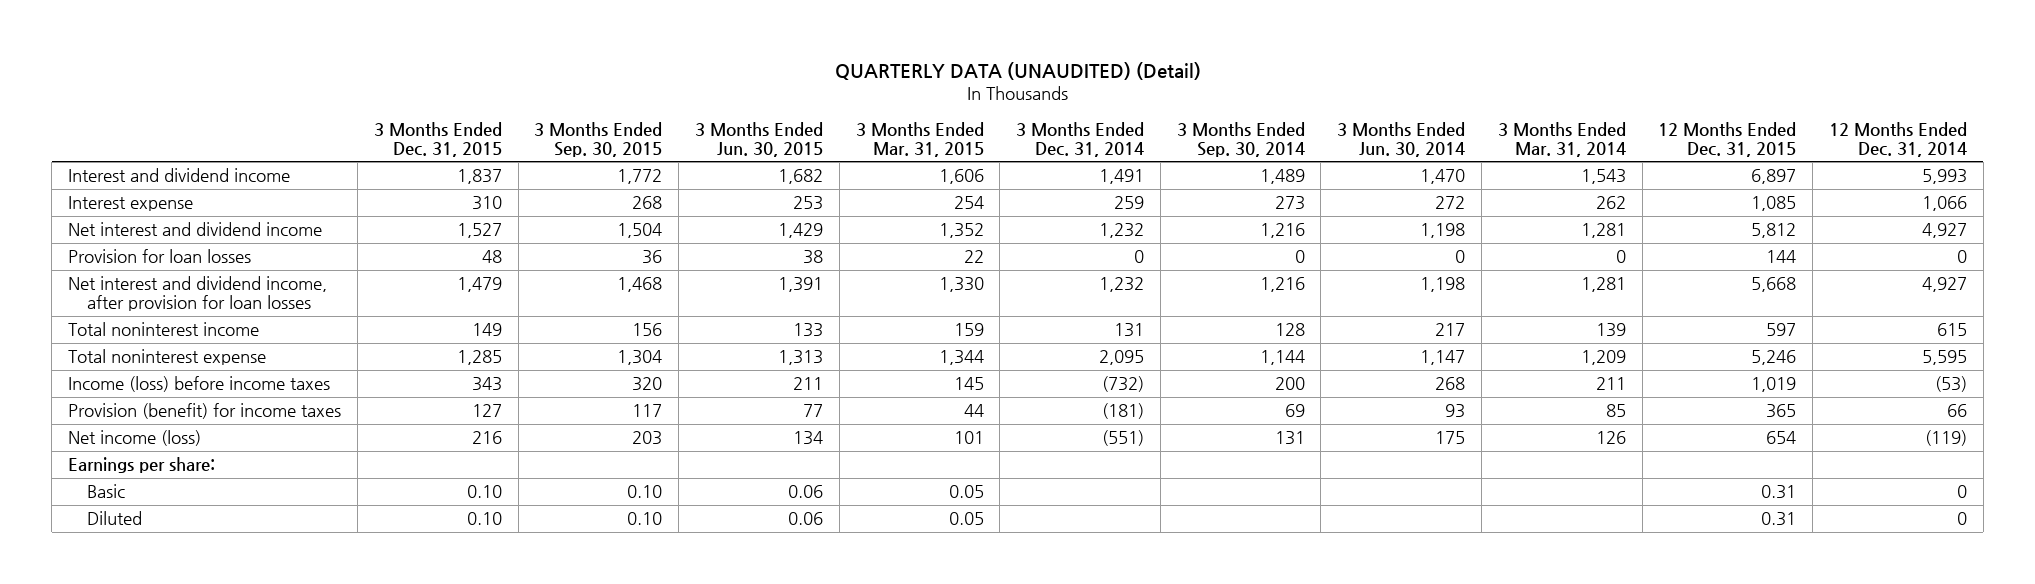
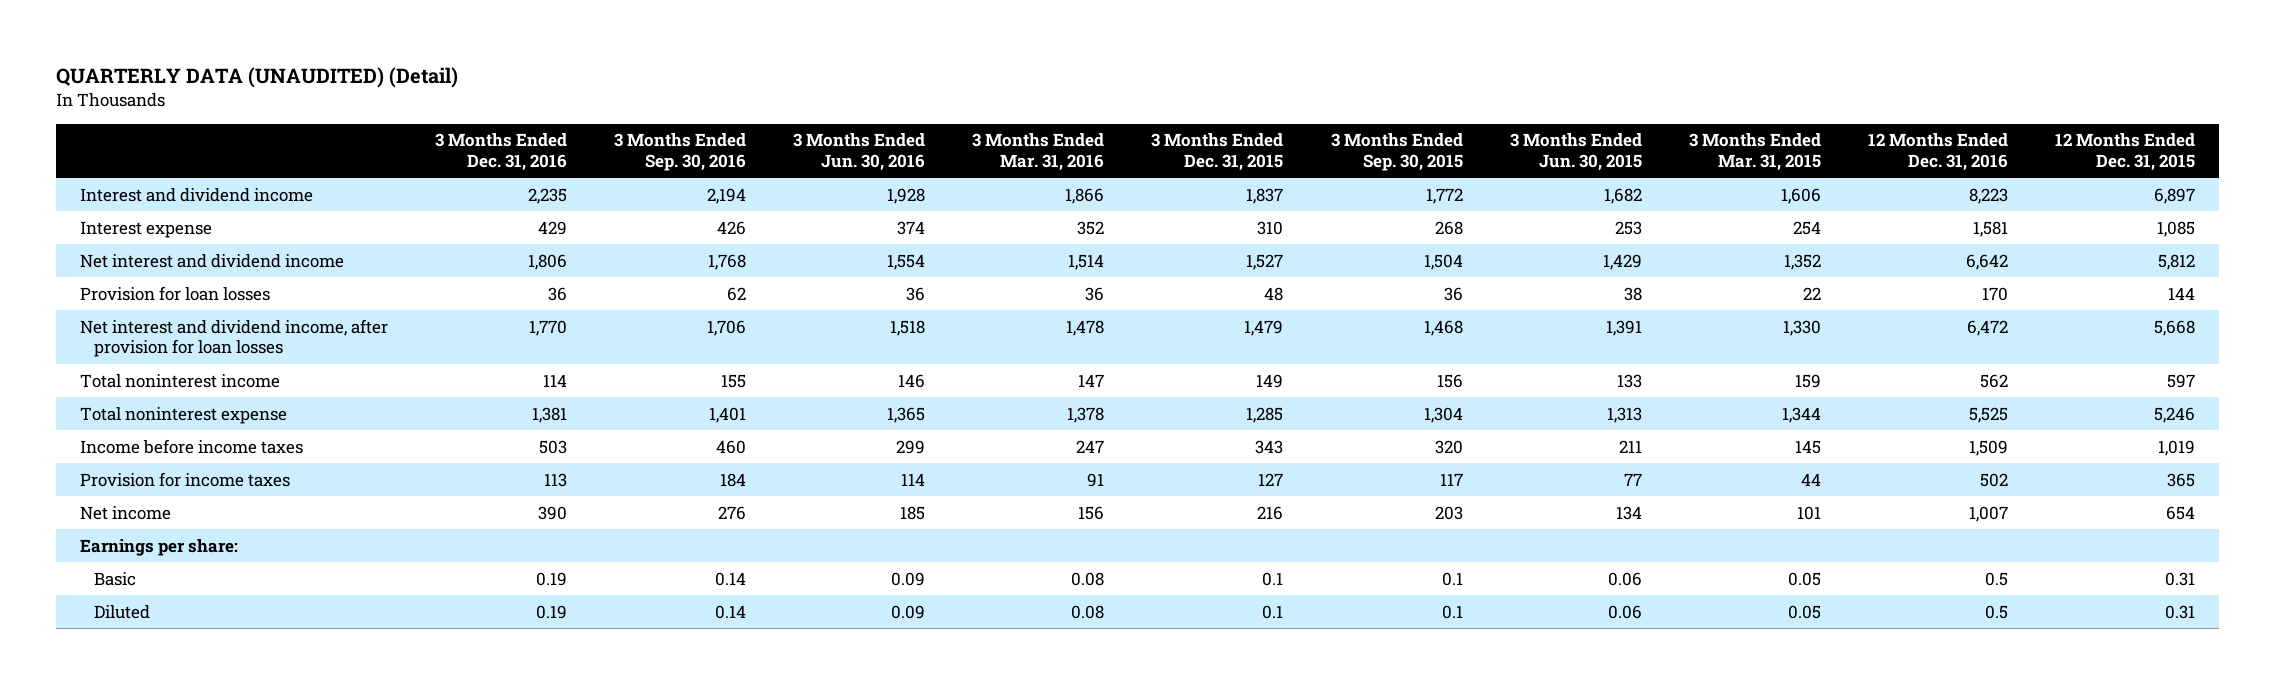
[1016,121,1145,157] 3 Months Ended Dec. 31, 2014 -> none
[1176,121,1305,157] 3 Months Ended Sep. 30, 2014 -> none
[1337,121,1466,157] 3 Months Ended Jun. 30, 2014 -> none
[1497,121,1626,157] 3 Months Ended Mar. 31, 2014 -> none
[1829,121,1968,157] 12 Months Ended Dec. 31, 2014 -> none
none -> [434,133,567,171] 3 Months Ended Dec. 31, 2016
none -> [614,133,747,171] 3 Months Ended Sep. 30, 2016
none -> [793,133,926,171] 3 Months Ended Jun. 30, 2016
none -> [972,133,1105,171] 3 Months Ended Mar. 31, 2016
none -> [1867,133,2008,171] 12 Months Ended Dec. 31, 2016
[68,376,331,393] Income (loss) before income taxes -> [79,438,303,454] Income before income taxes
[68,403,342,420] Provision (benefit) for income taxes -> [79,471,290,487] Provision for income taxes
[68,430,202,447] Net income (loss) -> [79,505,171,520] Net income
[466,485,502,499] 0.10 -> [1262,571,1284,586] 0.1
[627,485,663,499] 0.10 -> [1441,571,1463,586] 0.1
[466,512,502,526] 0.10 -> [1262,604,1284,619] 0.1
[627,512,663,526] 0.10 -> [1441,604,1463,619] 0.1

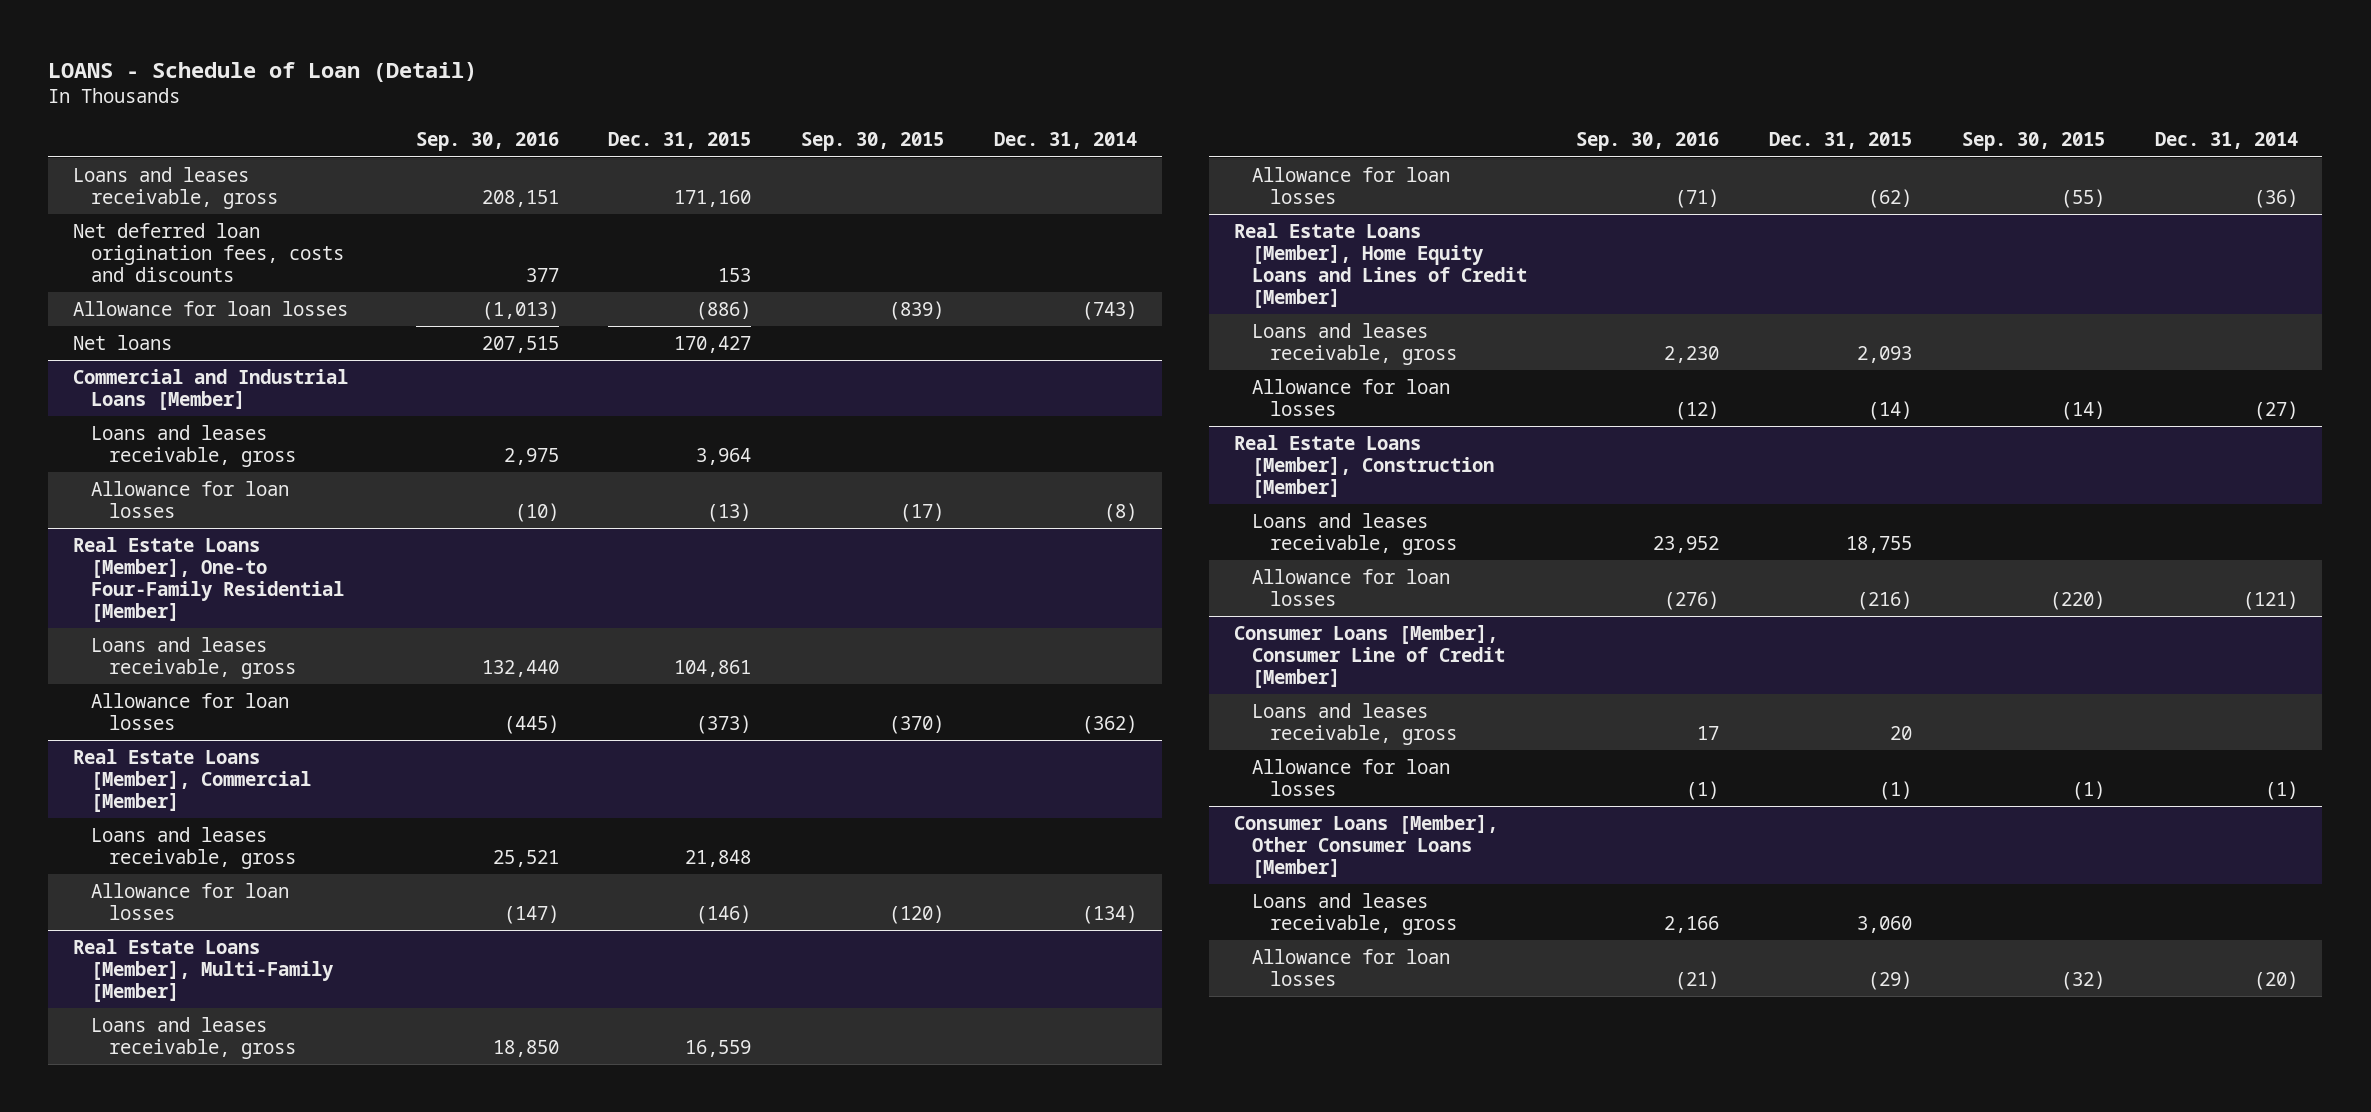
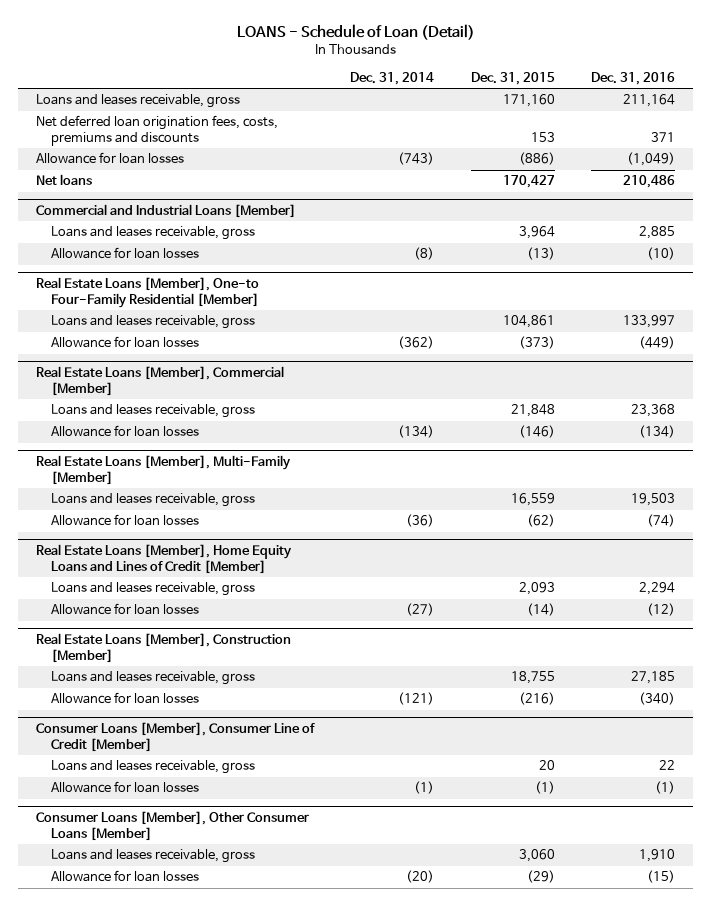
[415,132,559,152] Sep. 30, 2016 -> none
[801,132,945,152] Sep. 30, 2015 -> none
none -> [591,71,676,85] Dec. 31, 2016
[73,222,344,282] Net deferred loan origination fees, costs and discounts -> [35,115,278,146] Net deferred loan origination fees, costs, premiums and discounts

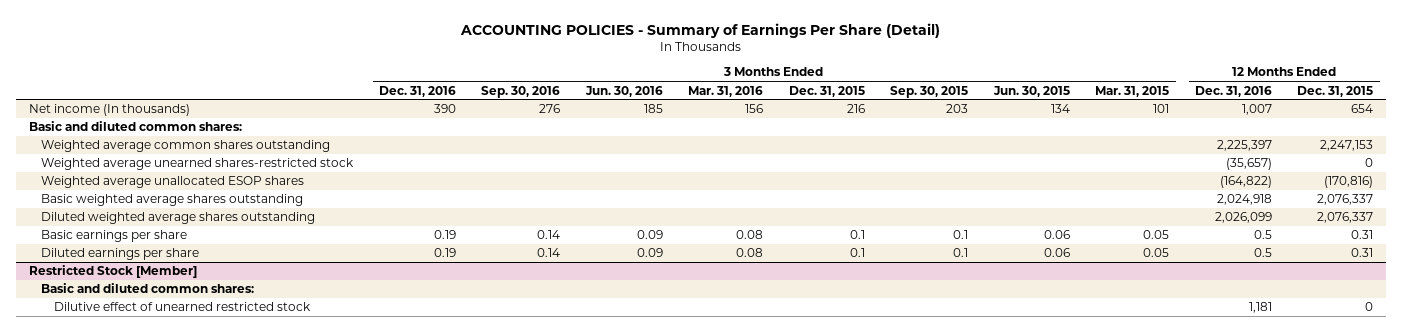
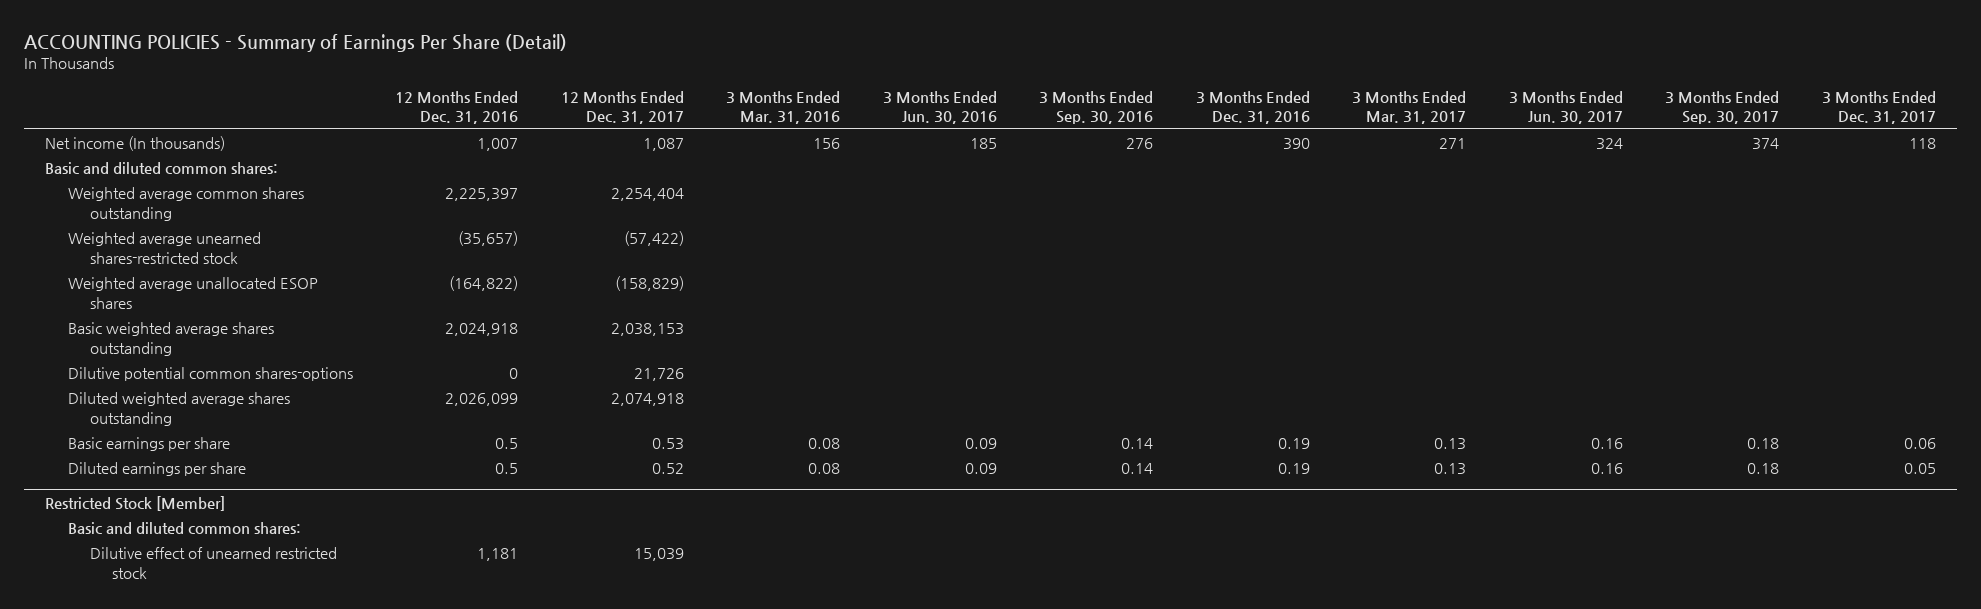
[788,85,865,97] Dec. 31, 2015 -> none
[890,85,969,98] Sep. 30, 2015 -> none
[992,85,1070,97] Jun. 30, 2015 -> none
[1095,85,1170,97] Mar. 31, 2015 -> none
[1297,85,1374,97] Dec. 31, 2015 -> none
none -> [560,90,684,125] 12 Months Ended Dec. 31, 2017
none -> [1352,90,1467,125] 3 Months Ended Mar. 31, 2017
none -> [1508,90,1623,125] 3 Months Ended Jun. 30, 2017
none -> [1665,90,1780,125] 3 Months Ended Sep. 30, 2017
none -> [1821,90,1936,125] 3 Months Ended Dec. 31, 2017
none -> [67,366,353,381] Dilutive potential common shares-options

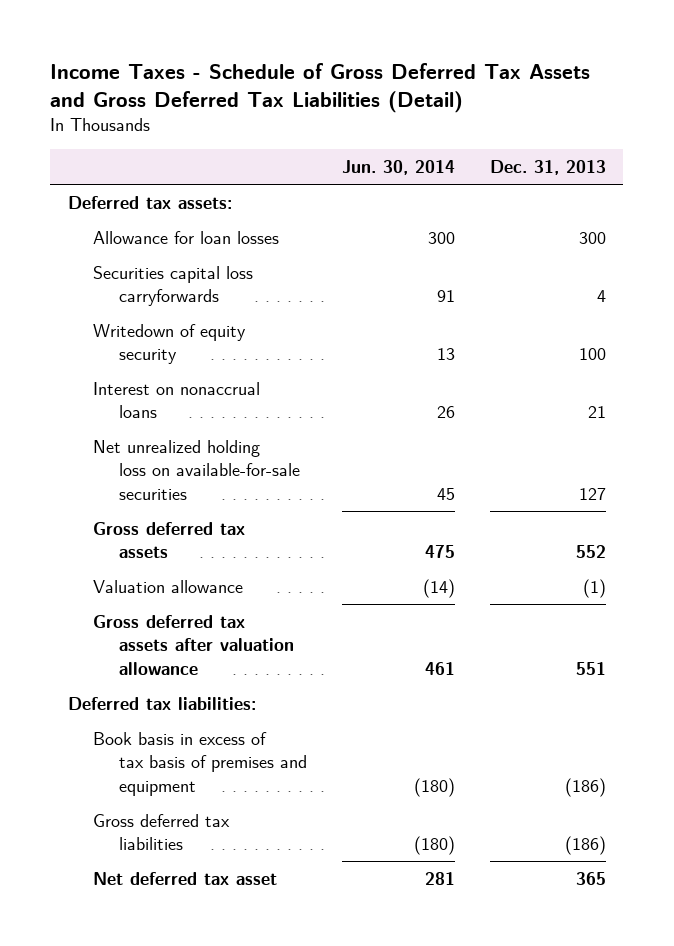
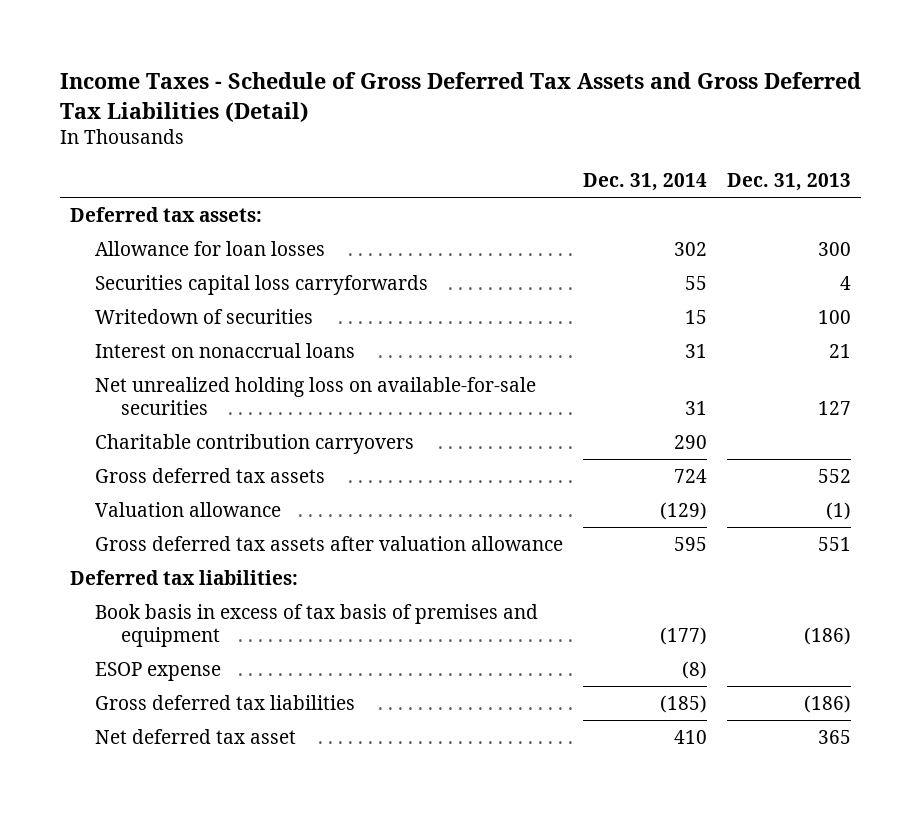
[342,160,456,176] Jun. 30, 2014 -> none
none -> [583,173,708,192] Dec. 31, 2014
[93,323,247,365] Writedown of equity security -> none
none -> [95,308,314,324] Writedown of securities
none -> [95,433,415,454] Charitable contribution carryovers
none -> [95,661,222,681] ESOP expense

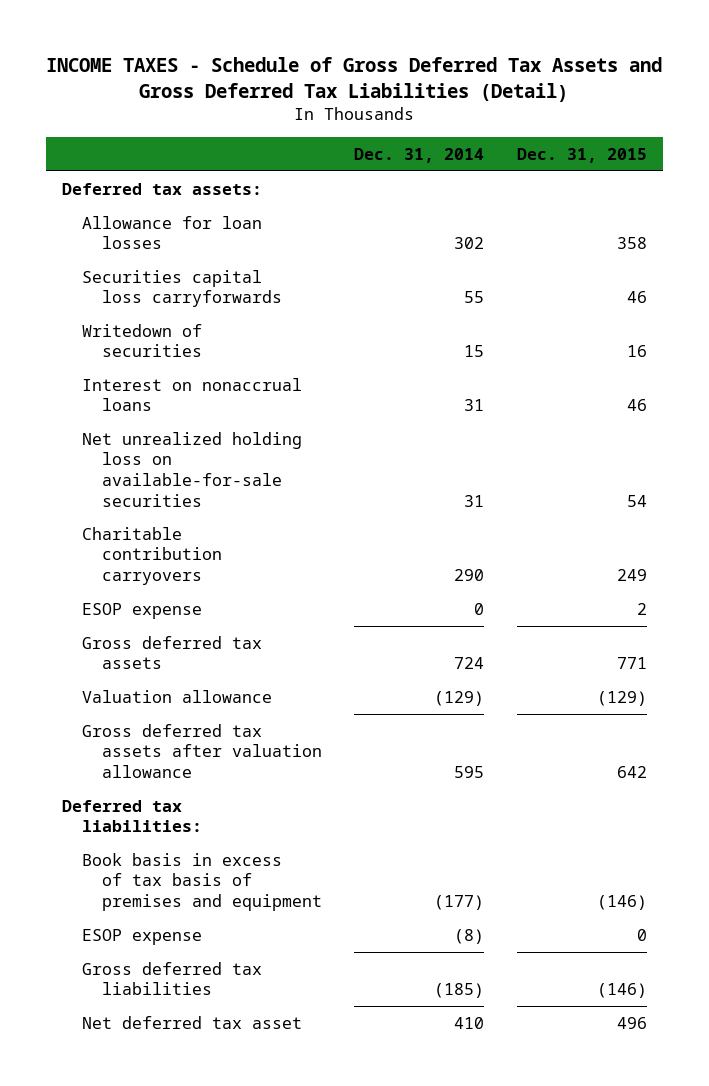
[60,72,862,122] Income Taxes - Schedule of Gross Deferred Tax Assets and Gross Deferred Tax Liabilities (Detail) -> [46,56,663,102] INCOME TAXES - Schedule of Gross Deferred Tax Assets and Gross Deferred Tax Liabilities (Detail)
[727,173,852,192] Dec. 31, 2013 -> none
none -> [516,147,647,163] Dec. 31, 2015
none -> [82,602,203,619] ESOP expense

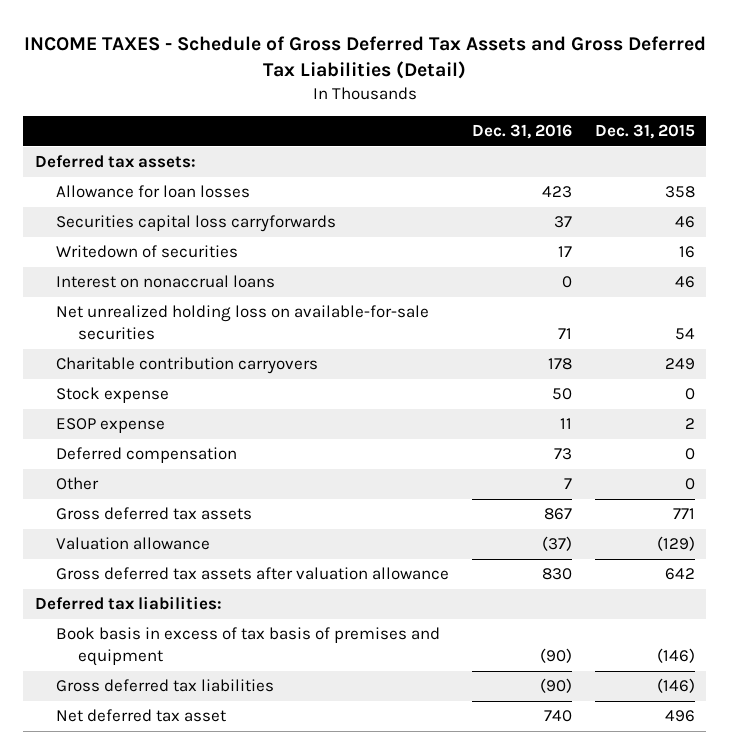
[354,147,485,163] Dec. 31, 2014 -> none
none -> [471,123,572,139] Dec. 31, 2016
none -> [56,387,170,404] Stock expense
none -> [56,447,238,464] Deferred compensation
none -> [56,477,100,491] Other
[82,928,203,945] ESOP expense -> none

